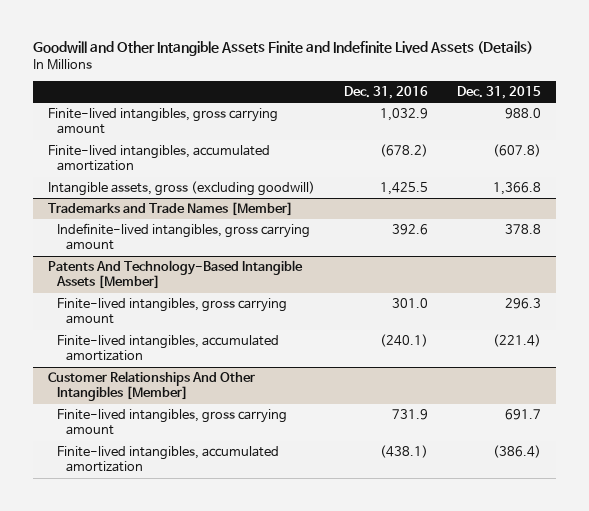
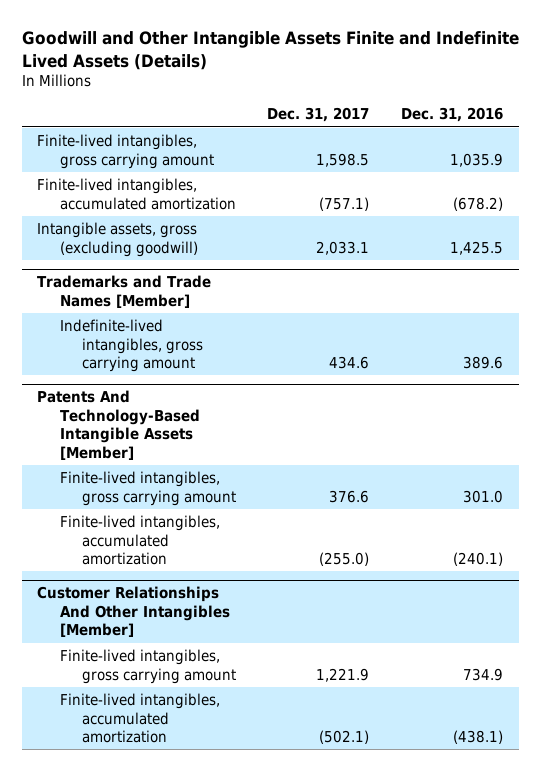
[457,86,542,100] Dec. 31, 2015 -> none
none -> [267,107,370,123] Dec. 31, 2017
[380,108,429,122] 1,032.9 -> [449,152,503,167] 1,035.9
[392,224,429,236] 392.6 -> [462,355,503,369] 389.6
[392,409,429,421] 731.9 -> [462,667,503,681] 734.9

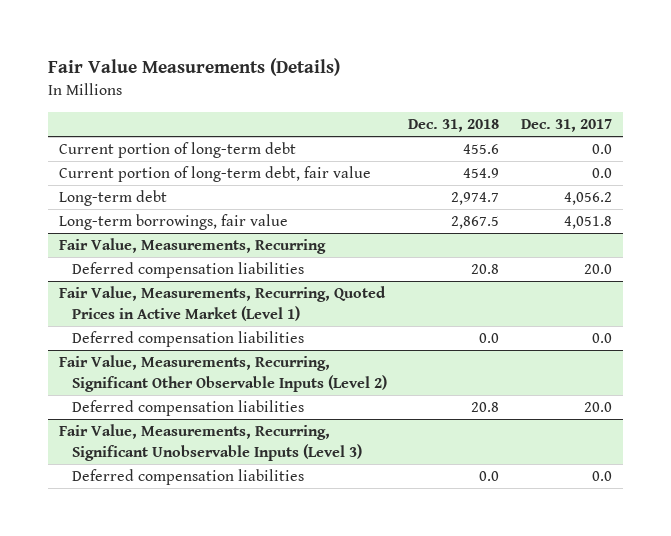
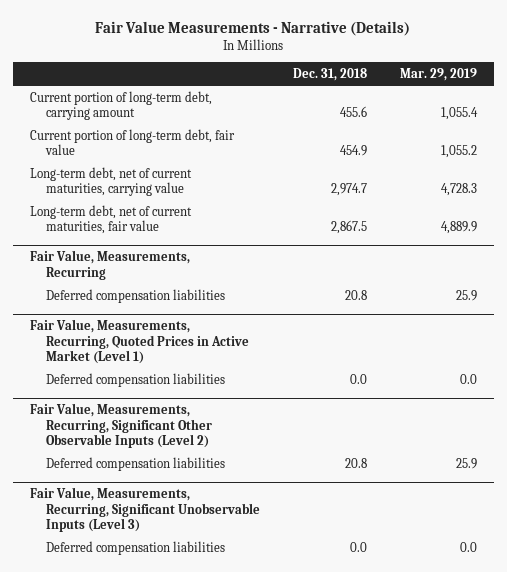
[48,58,341,77] Fair Value Measurements (Details) -> [95,20,411,36] Fair Value Measurements - Narrative (Details)
[520,118,612,132] Dec. 31, 2017 -> none
none -> [400,67,478,81] Mar. 29, 2019
[59,142,297,159] Current portion of long-term debt -> [29,90,212,120] Current portion of long-term debt, carrying amount
[59,190,168,207] Long-term debt -> [29,166,192,196] Long-term debt, net of current maturities, carrying value
[59,214,289,231] Long-term borrowings, fair value -> [29,204,192,234] Long-term debt, net of current maturities, fair value

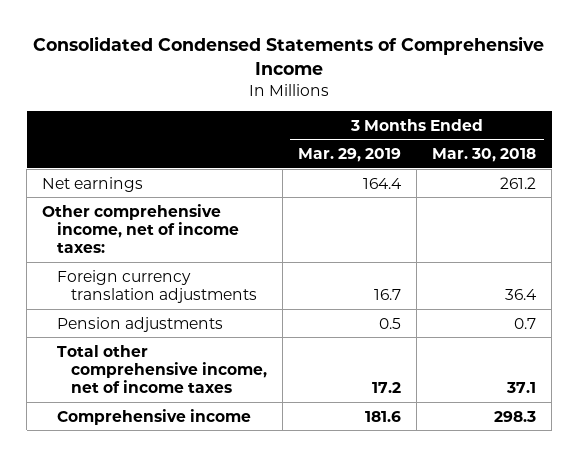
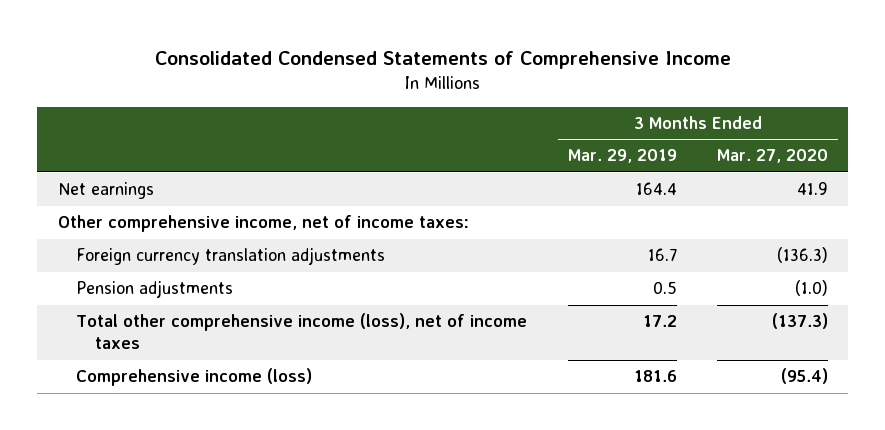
[432,147,537,162] Mar. 30, 2018 -> none
none -> [716,149,828,164] Mar. 27, 2020
[56,344,268,394] Total other comprehensive income, net of income taxes -> [76,313,528,350] Total other comprehensive income (loss), net of income taxes
[56,408,251,425] Comprehensive income -> [76,368,313,387] Comprehensive income (loss)

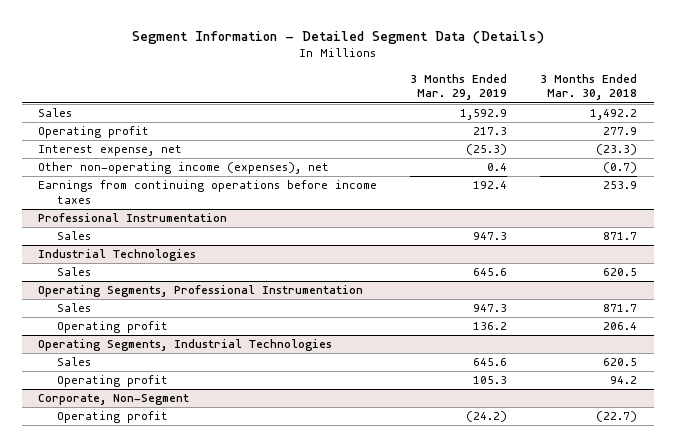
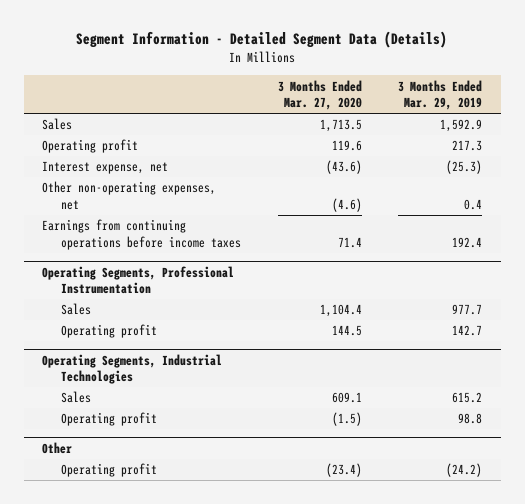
[540,73,638,101] 3 Months Ended Mar. 30, 2018 -> none
none -> [277,79,362,111] 3 Months Ended Mar. 27, 2020
[38,162,330,175] Other non-operating income (expenses), net -> [42,181,217,210] Other non-operating expenses, net
[38,213,228,223] Professional Instrumentation -> none
[57,231,92,241] Sales -> none
[38,249,197,262] Industrial Technologies -> none
[57,267,92,277] Sales -> none
[473,304,508,313] 947.3 -> [452,304,483,316] 977.7
[473,322,508,331] 136.2 -> [452,325,483,337] 142.7
[473,358,508,367] 645.6 -> [452,392,483,404] 615.2
[473,376,508,385] 105.3 -> [458,413,483,425] 98.8
[38,394,190,406] Corporate, Non-Segment -> [42,441,73,454] Other

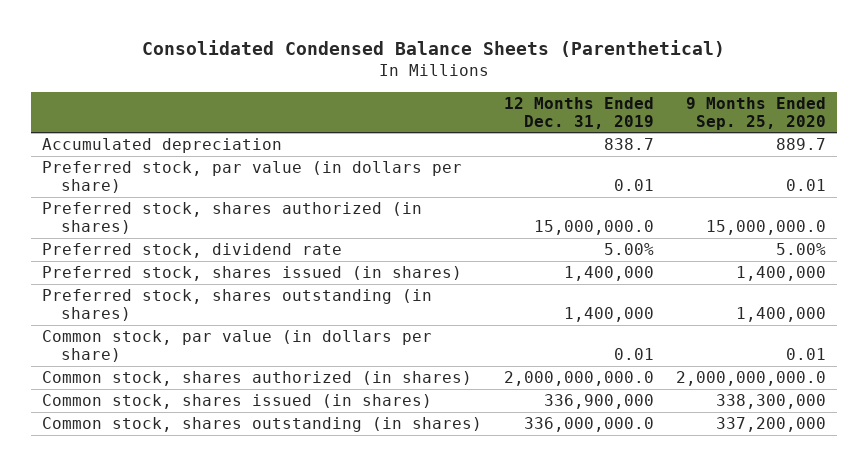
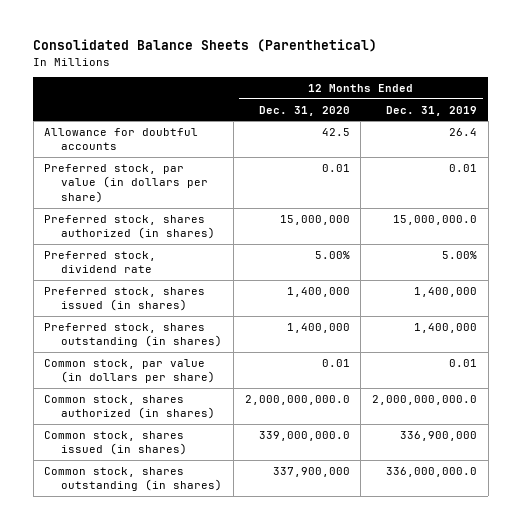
[142,40,726,58] Consolidated Condensed Balance Sheets (Parenthetical) -> [33,39,378,53] Consolidated Balance Sheets (Parenthetical)
[685,96,826,130] 9 Months Ended Sep. 25, 2020 -> none
none -> [258,105,350,116] Dec. 31, 2020
[42,138,283,154] Accumulated depreciation -> none
none -> [44,128,199,151] Allowance for doubtful accounts

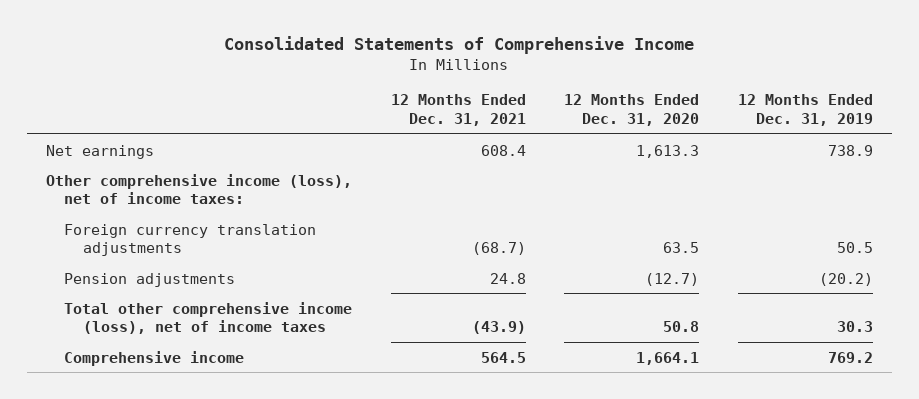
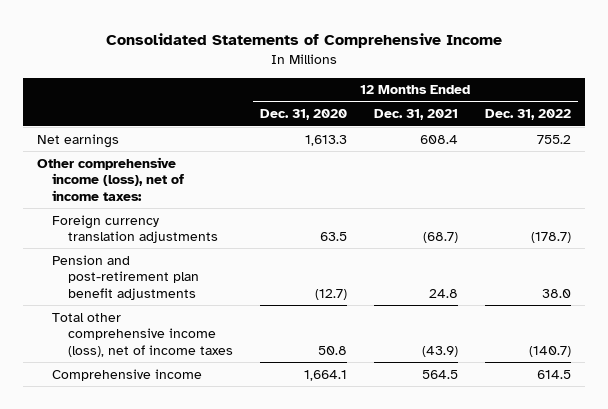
[737,94,873,127] 12 Months Ended Dec. 31, 2019 -> none
none -> [485,109,572,121] Dec. 31, 2022
[64,272,236,287] Pension adjustments -> [52,254,199,300] Pension and post-retirement plan benefit adjustments

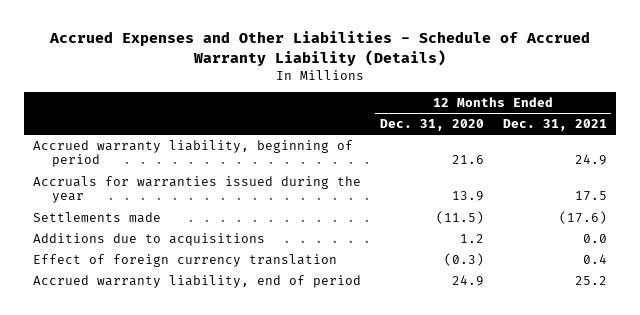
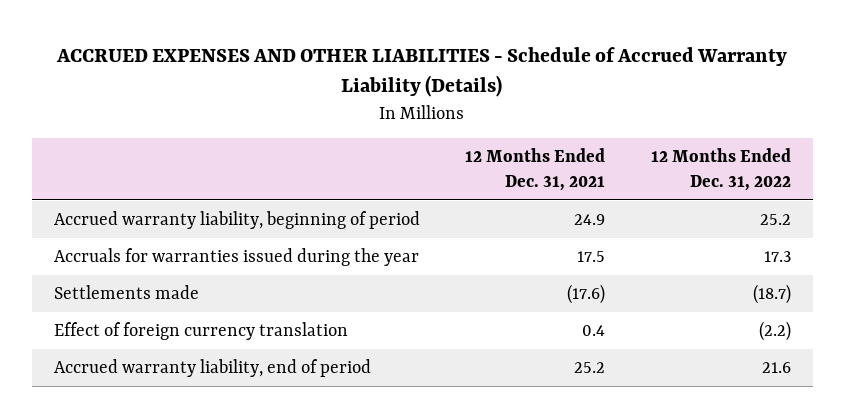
[48,31,590,66] Accrued Expenses and Other Liabilities - Schedule of Accrued Warranty Liability (Details) -> [56,46,788,98] ACCRUED EXPENSES AND OTHER LIABILITIES - Schedule of Accrued Warranty Liability (Details)
[379,118,484,131] Dec. 31, 2020 -> none
none -> [650,148,791,191] 12 Months Ended Dec. 31, 2022
[33,232,266,246] Additions due to acquisitions -> none

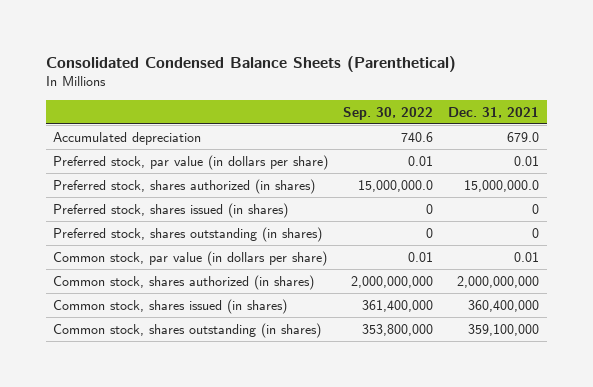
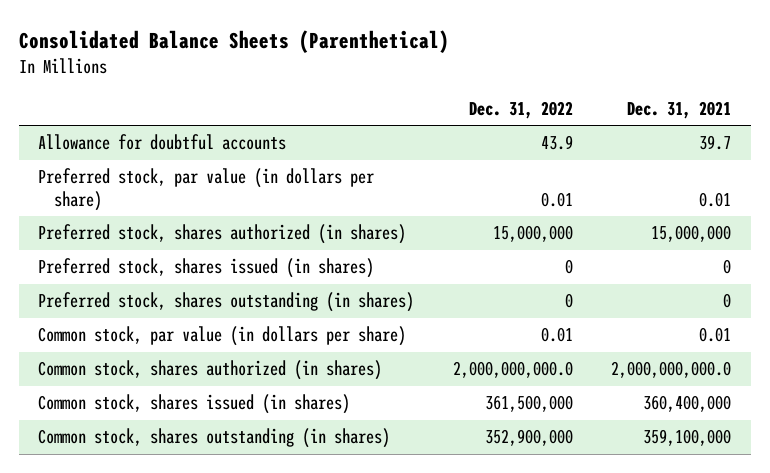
[46,55,457,72] Consolidated Condensed Balance Sheets (Parenthetical) -> [19,29,450,53] Consolidated Balance Sheets (Parenthetical)
[343,106,434,120] Sep. 30, 2022 -> none
none -> [468,101,573,120] Dec. 31, 2022
[53,131,202,145] Accumulated depreciation -> none
none -> [38,134,287,151] Allowance for doubtful accounts
[464,179,540,192] 15,000,000.0 -> [651,225,732,243] 15,000,000
[457,275,540,288] 2,000,000,000 -> [611,361,732,379] 2,000,000,000.0

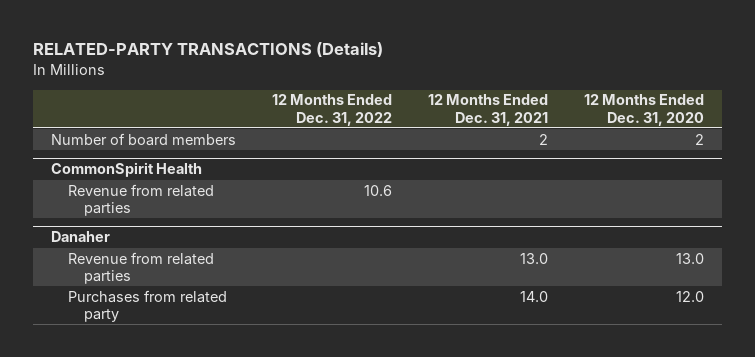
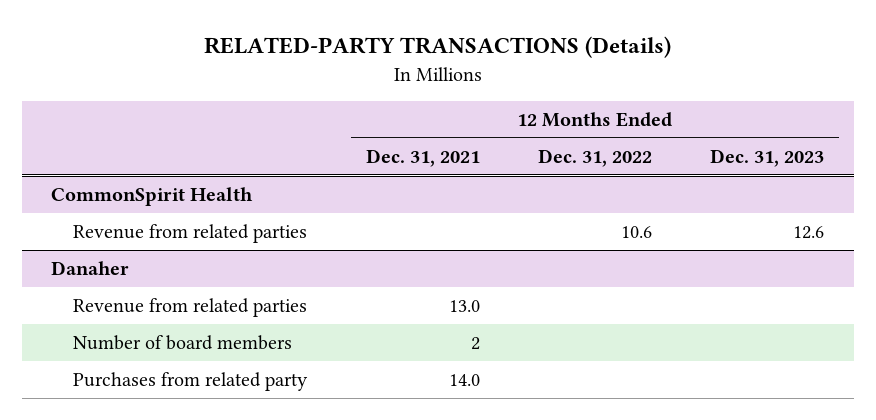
[584,94,705,126] 12 Months Ended Dec. 31, 2020 -> none
none -> [710,148,825,167] Dec. 31, 2023
[50,132,236,146] Number of board members -> none
none -> [73,335,293,351] Number of board members

